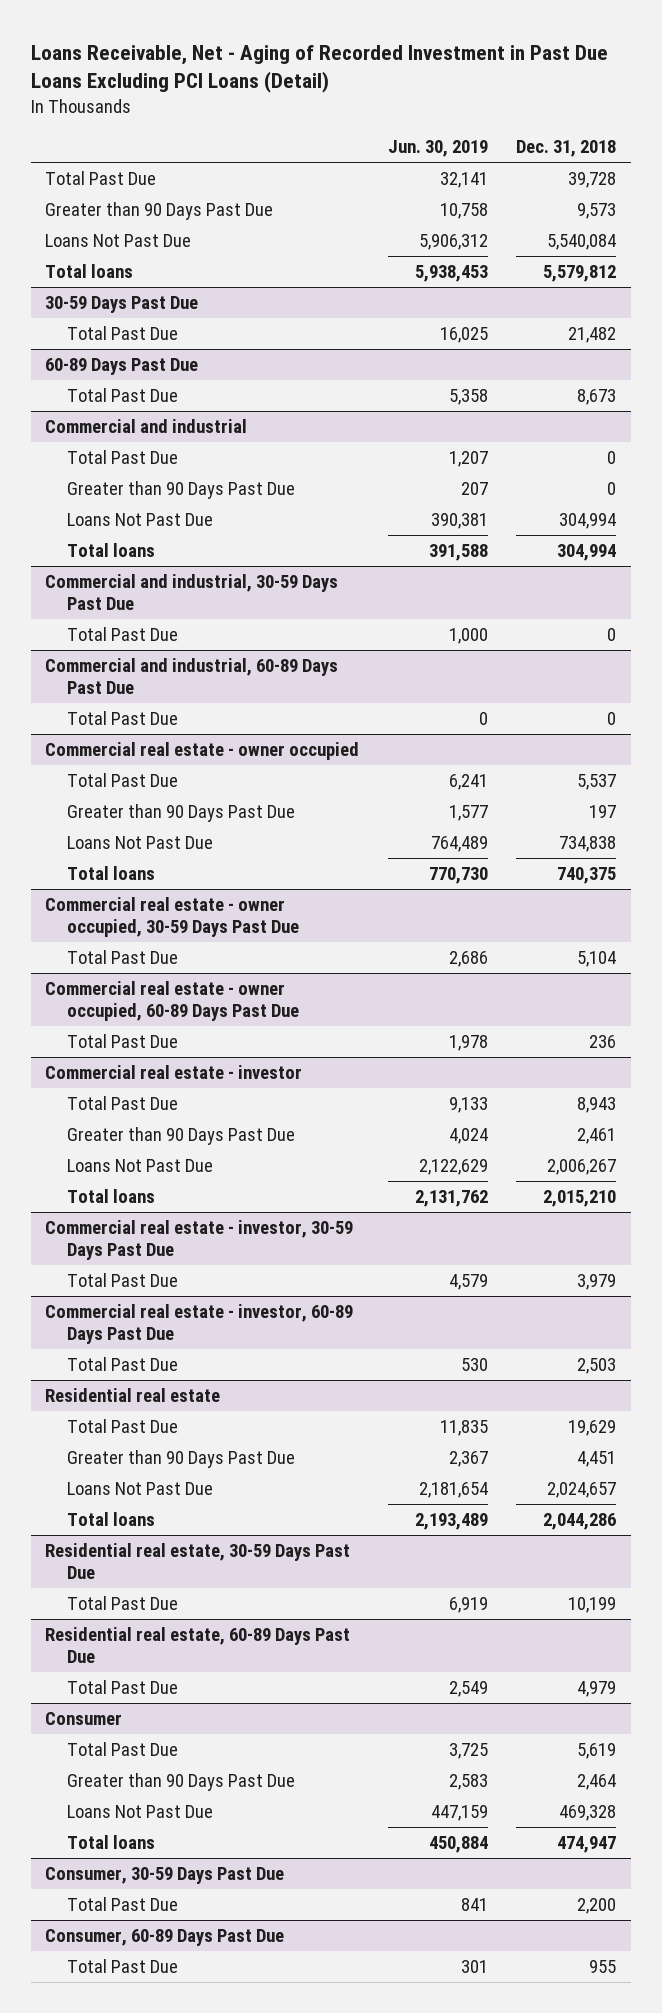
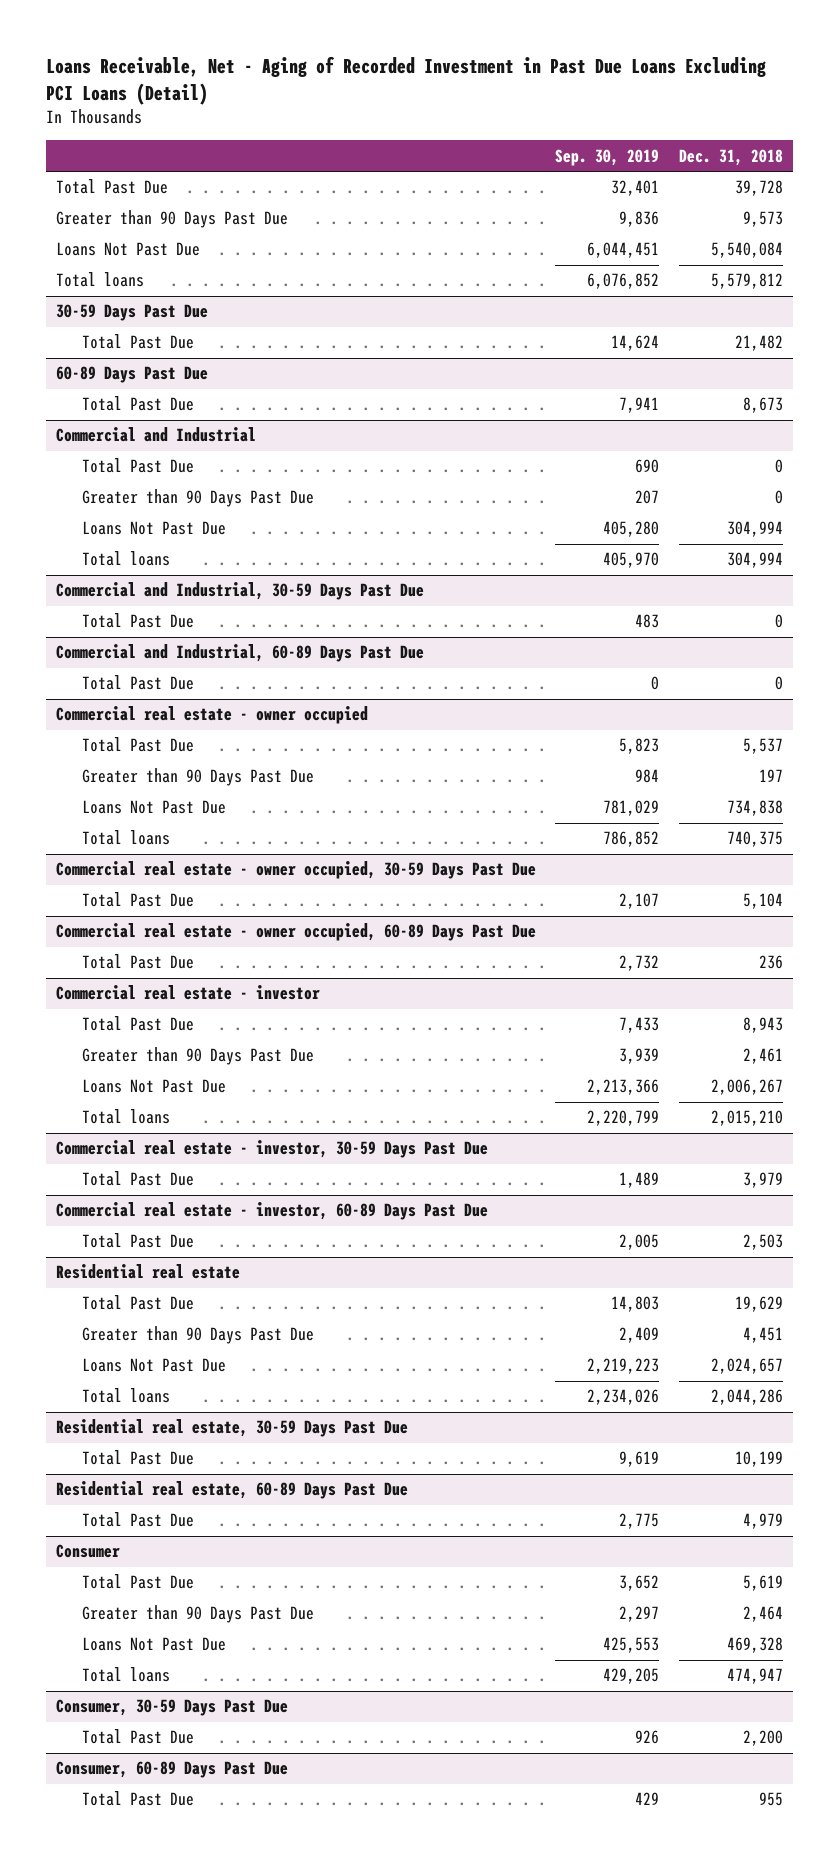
[387,140,488,158] Jun. 30, 2019 -> none
none -> [555,148,660,166] Sep. 30, 2019
[45,418,248,433] Commercial and industrial -> [55,427,256,443] Commercial and Industrial
[45,573,339,610] Commercial and industrial, 30-59 Days Past Due -> [55,582,424,601] Commercial and Industrial, 30-59 Days Past Due
[45,657,339,694] Commercial and industrial, 60-89 Days Past Due -> [55,644,424,663] Commercial and Industrial, 60-89 Days Past Due

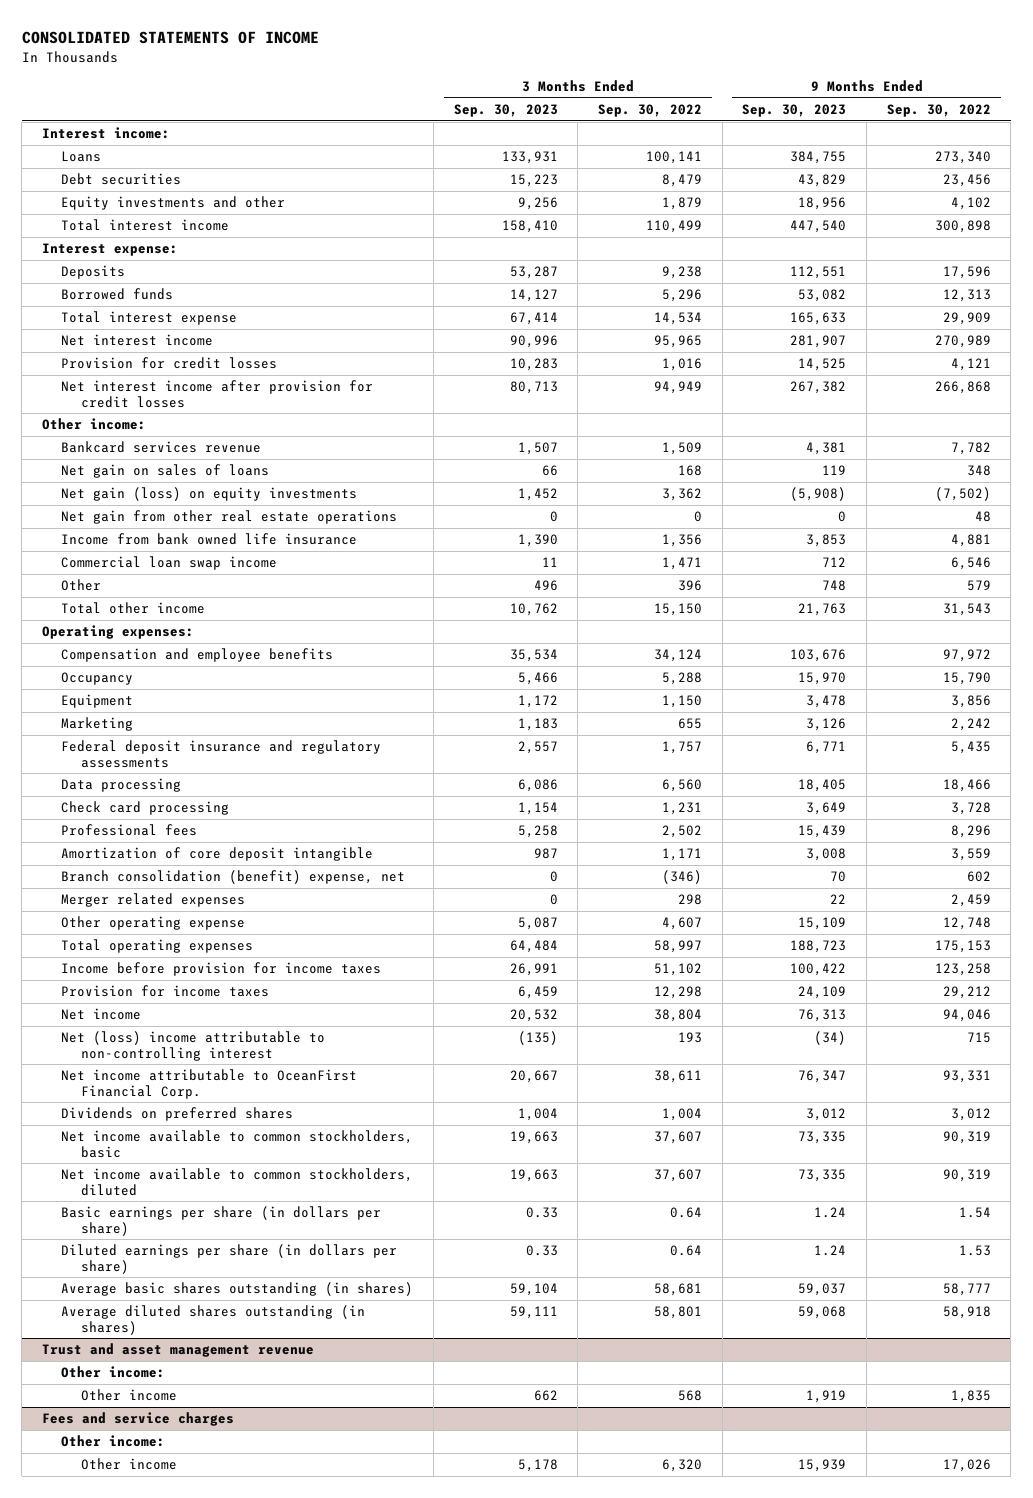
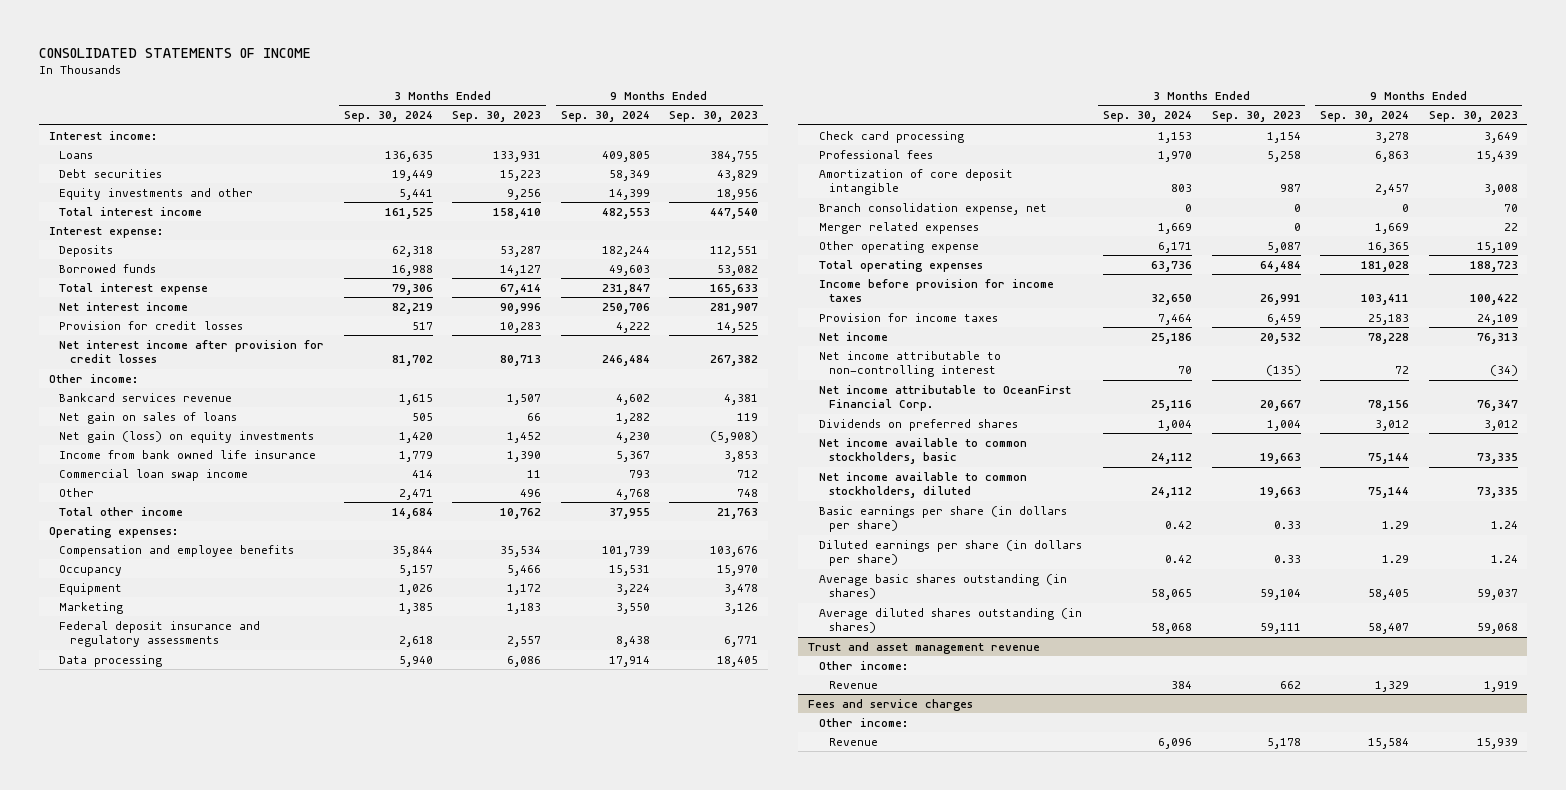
[598,104,703,118] Sep. 30, 2022 -> none
[886,104,991,118] Sep. 30, 2022 -> none
none -> [343,111,433,123] Sep. 30, 2024
none -> [560,111,650,123] Sep. 30, 2024
[61,510,398,525] Net gain from other real estate operations -> none
[61,870,406,885] Branch consolidation (benefit) expense, net -> [818,202,1047,215] Branch consolidation expense, net
[61,1031,326,1061] Net (loss) income attributable to non-controlling interest -> [818,350,1001,378] Net income attributable to non-controlling interest
[80,1389,177,1402] Other income -> [829,680,879,689] Revenue
[80,1458,177,1471] Other income -> [829,737,879,746] Revenue

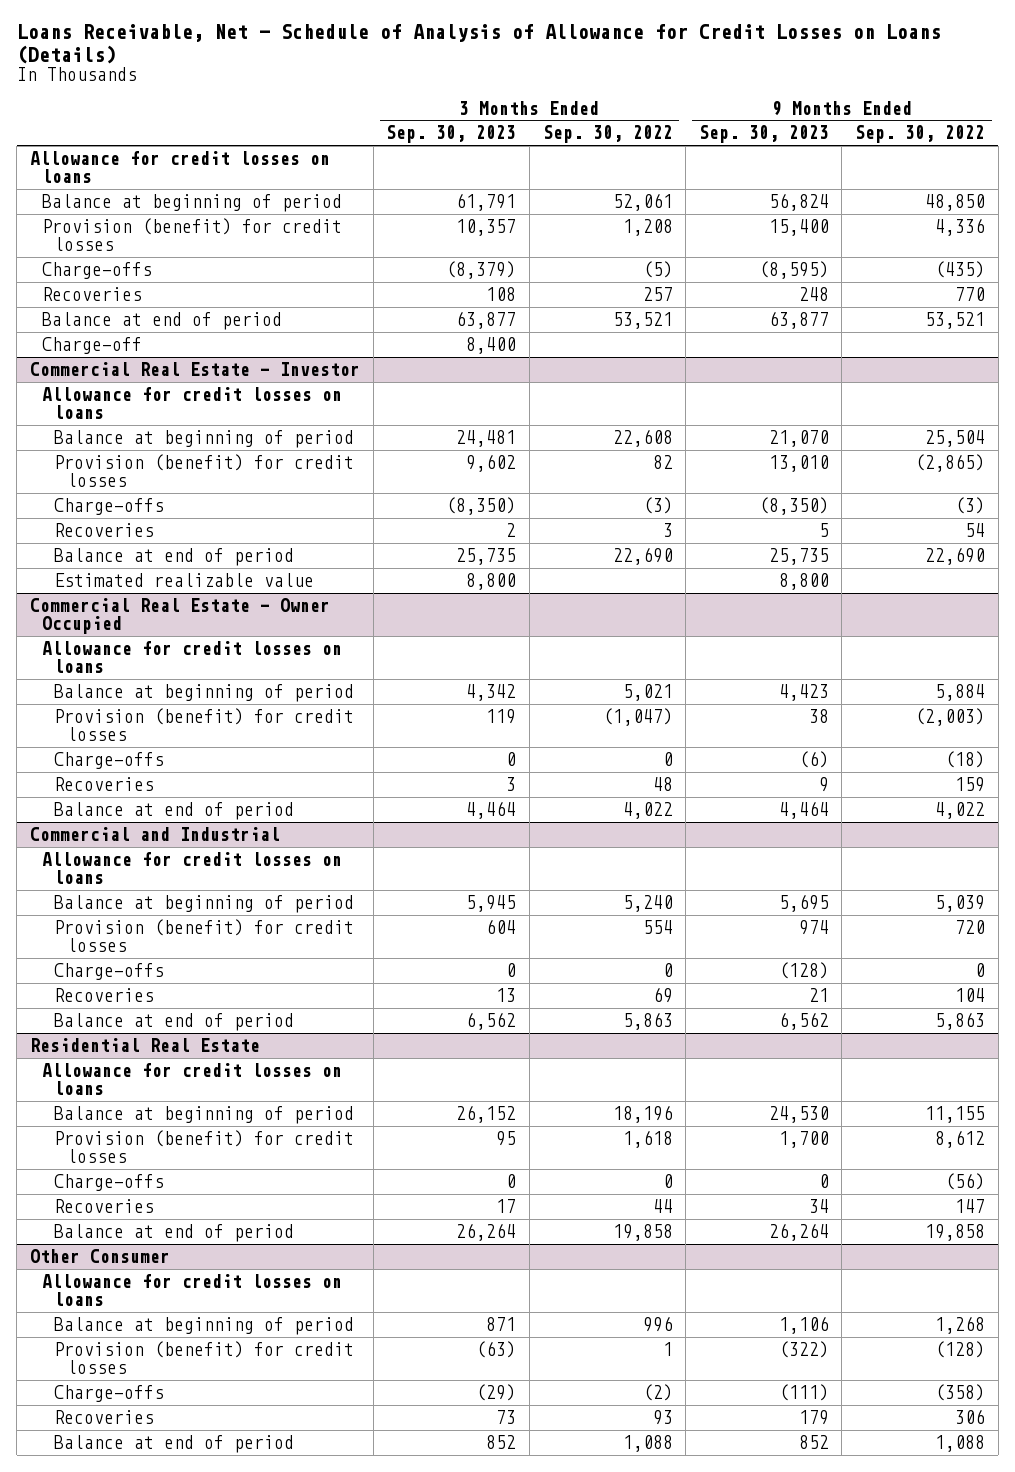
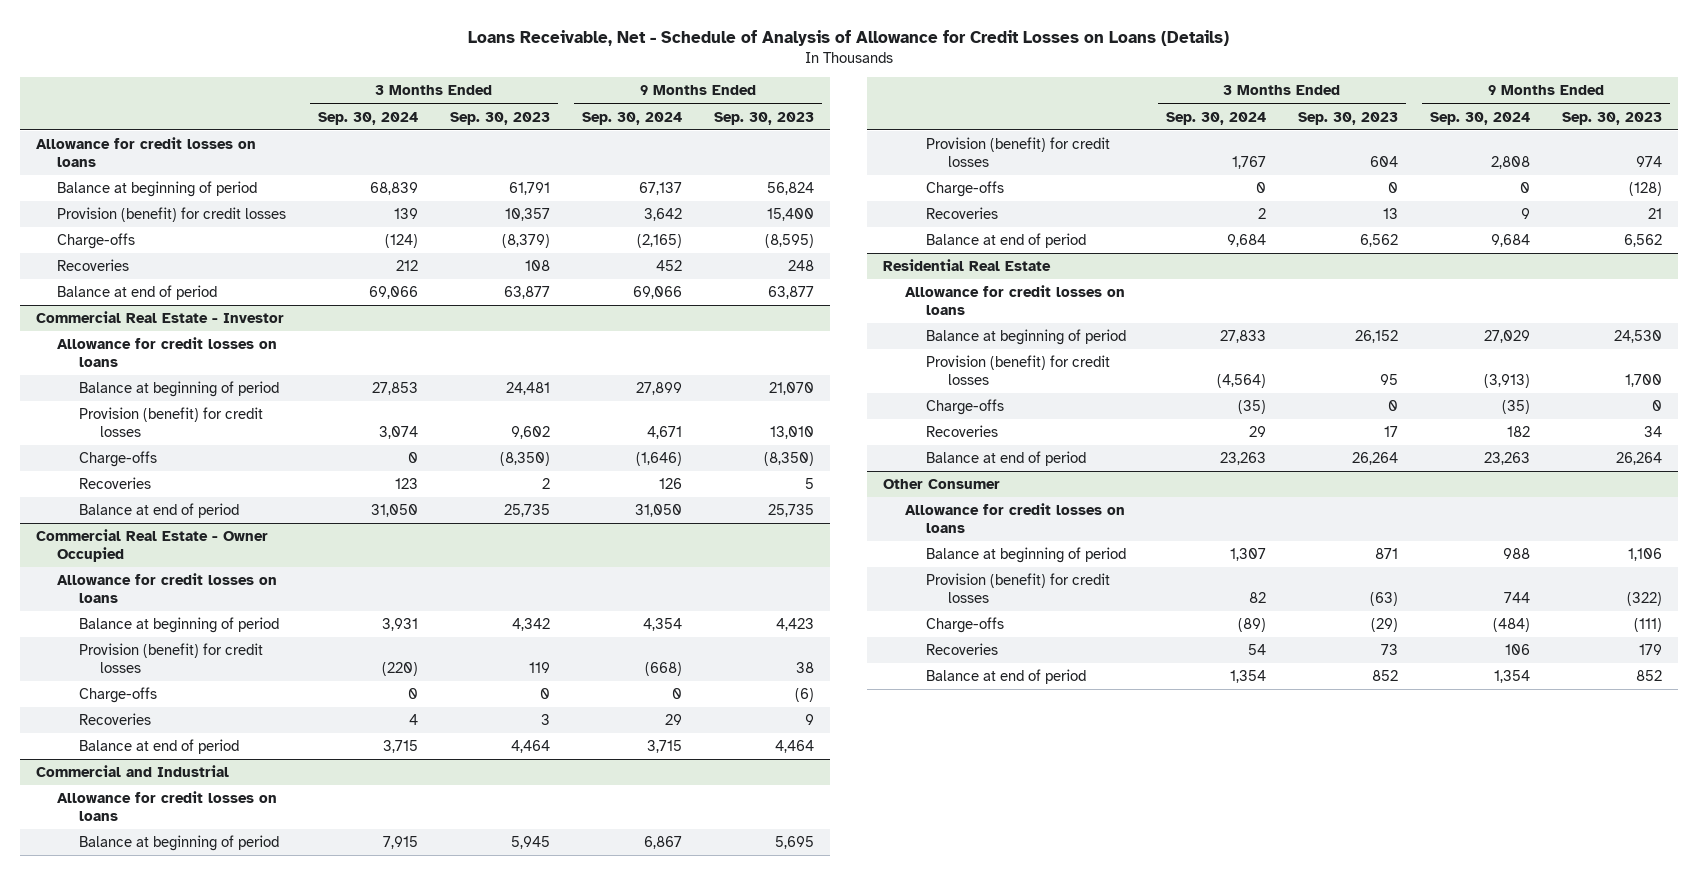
[542,125,673,144] Sep. 30, 2022 -> none
[854,125,985,144] Sep. 30, 2022 -> none
none -> [318,111,419,125] Sep. 30, 2024
none -> [582,111,683,125] Sep. 30, 2024
[42,337,143,355] Charge-off -> none
[54,573,315,588] Estimated realizable value -> none

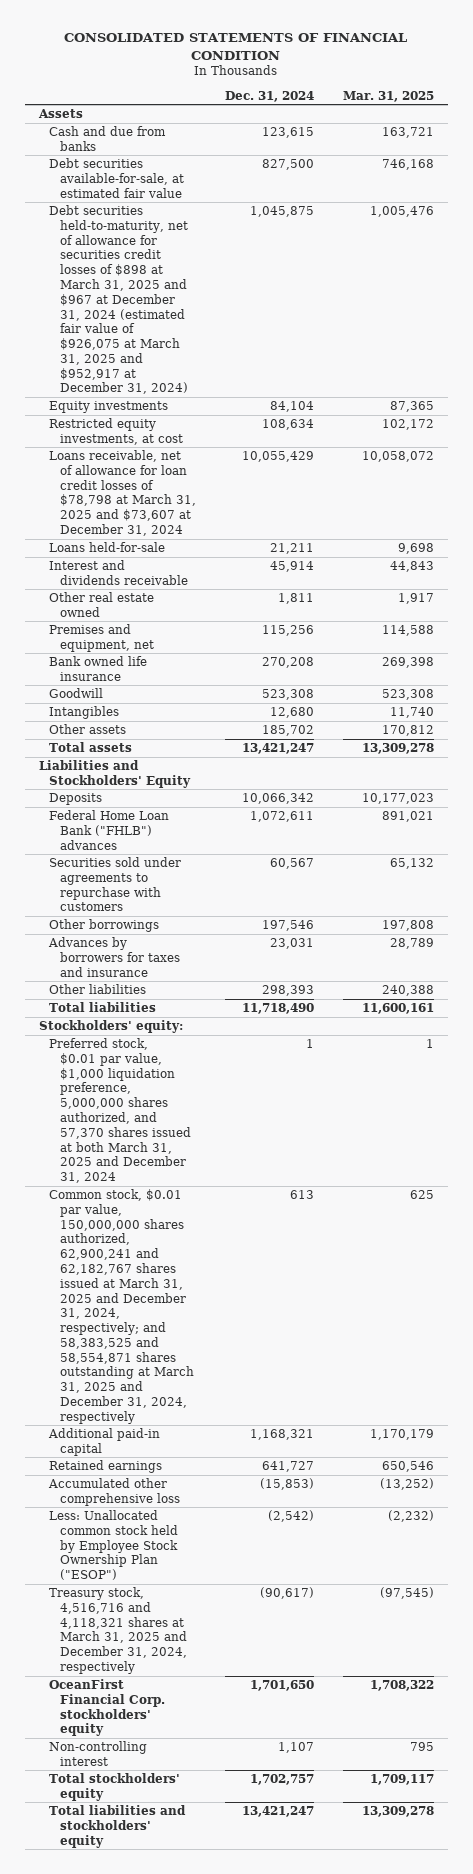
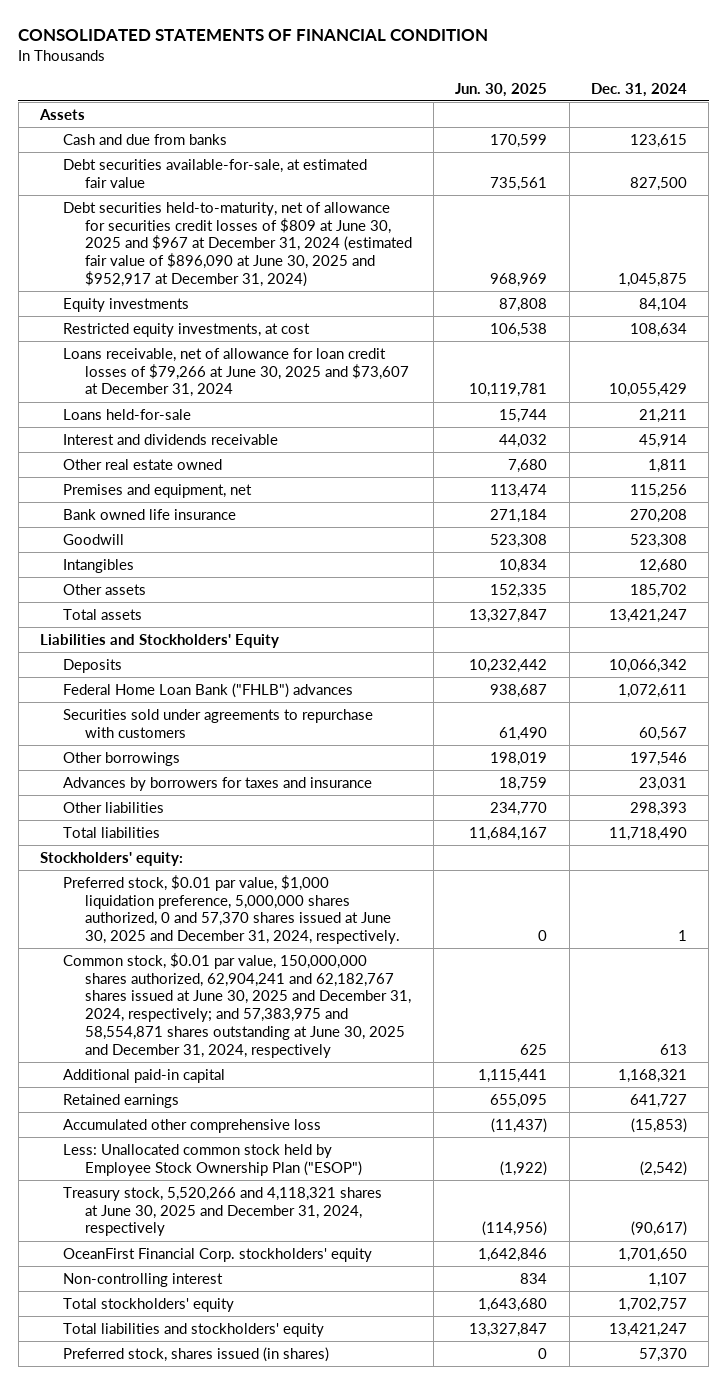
[342,90,434,102] Mar. 31, 2025 -> none
none -> [455,82,548,97] Jun. 30, 2025
[49,204,188,395] Debt securities held-to-maturity, net of allowance for securities credit losses of $898 at March 31, 2025 and $967 at December 31, 2024 (estimated fair value of $926,075 at March 31, 2025 and $952,917 at December 31, 2024) -> [62,201,412,288] Debt securities held-to-maturity, net of allowance for securities credit losses of $809 at June 30, 2025 and $967 at December 31, 2024 (estimated fair value of $896,090 at June 30, 2025 and $952,917 at December 31, 2024)
[49,449,196,536] Loans receivable, net of allowance for loan credit losses of $78,798 at March 31, 2025 and $73,607 at December 31, 2024 -> [62,347,409,398] Loans receivable, net of allowance for loan credit losses of $79,266 at June 30, 2025 and $73,607 at December 31, 2024
[49,1037,191,1184] Preferred stock, $0.01 par value, $1,000 liquidation preference, 5,000,000 shares authorized, and 57,370 shares issued at both March 31, 2025 and December 31, 2024 -> [62,874,400,945] Preferred stock, $0.01 par value, $1,000 liquidation preference, 5,000,000 shares authorized, 0 and 57,370 shares issued at June 30, 2025 and December 31, 2024, respectively.
[49,1188,194,1424] Common stock, $0.01 par value, 150,000,000 shares authorized, 62,900,241 and 62,182,767 shares issued at March 31, 2025 and December 31, 2024, respectively; and 58,383,525 and 58,554,871 shares outstanding at March 31, 2025 and December 31, 2024, respectively -> [62,952,411,1058] Common stock, $0.01 par value, 150,000,000 shares authorized, 62,904,241 and 62,182,767 shares issued at June 30, 2025 and December 31, 2024, respectively; and 57,383,975 and 58,554,871 shares outstanding at June 30, 2025 and December 31, 2024, respectively
[49,1586,187,1674] Treasury stock, 4,516,716 and 4,118,321 shares at March 31, 2025 and December 31, 2024, respectively -> [62,1186,382,1237] Treasury stock, 5,520,266 and 4,118,321 shares at June 30, 2025 and December 31, 2024, respectively
none -> [62,1346,329,1362] Preferred stock, shares issued (in shares)

